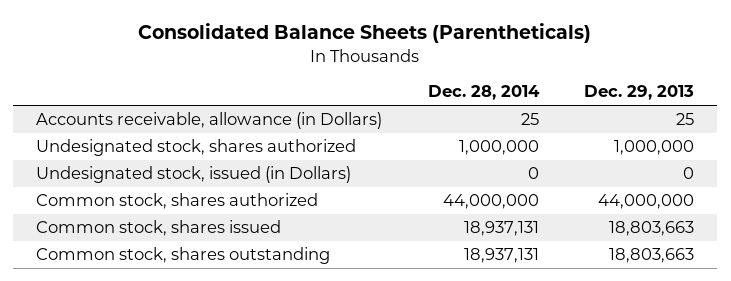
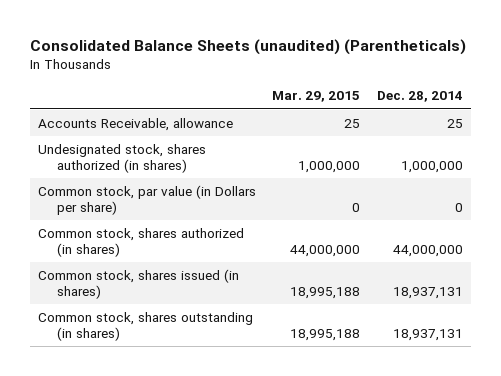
[138,23,592,44] Consolidated Balance Sheets (Parentheticals) -> [29,38,466,55] Consolidated Balance Sheets (unaudited) (Parentheticals)
[584,85,695,101] Dec. 29, 2013 -> none
none -> [272,91,361,103] Mar. 29, 2015
[36,166,352,184] Undesignated stock, issued (in Dollars) -> none
[36,112,383,130] Accounts receivable, allowance (in Dollars) -> [38,117,234,131] Accounts Receivable, allowance
[36,139,357,157] Undesignated stock, shares authorized -> [38,143,207,173] Undesignated stock, shares authorized (in shares)
none -> [38,184,257,215] Common stock, par value (in Dollars per share)
[36,193,319,210] Common stock, shares authorized -> [38,227,245,257] Common stock, shares authorized (in shares)
[36,220,282,237] Common stock, shares issued -> [38,268,240,299] Common stock, shares issued (in shares)
[36,247,331,265] Common stock, shares outstanding -> [38,311,254,341] Common stock, shares outstanding (in shares)

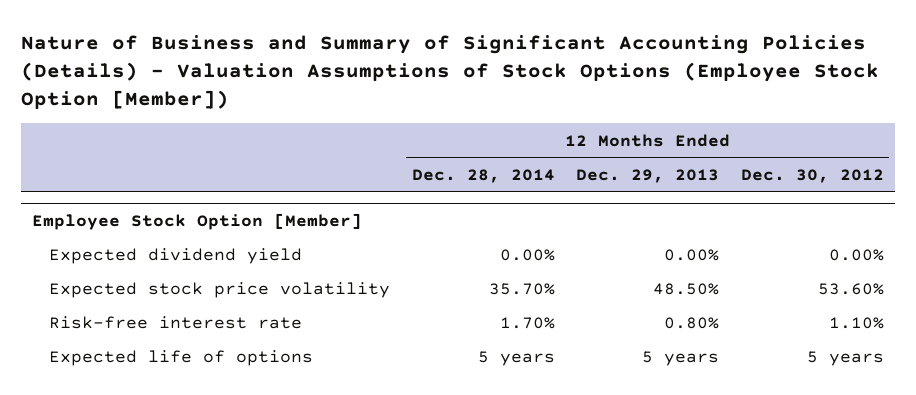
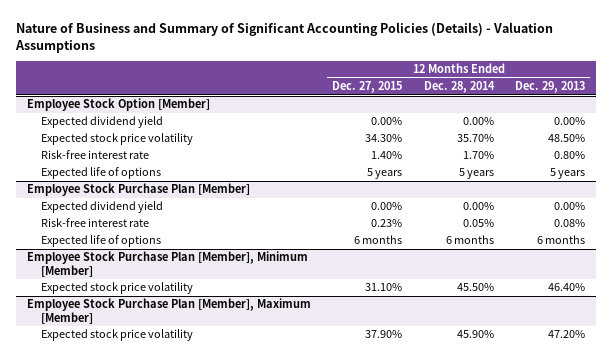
[21,35,880,110] Nature of Business and Summary of Significant Accounting Policies (Details) - Valuation Assumptions of Stock Options (Employee Stock Option [Member]) -> [14,21,553,54] Nature of Business and Summary of Significant Accounting Policies (Details) - Valuation Assumptions
[740,168,884,183] Dec. 30, 2012 -> none
none -> [332,81,403,94] Dec. 27, 2015
none -> [26,183,250,197] Employee Stock Purchase Plan [Member]
none -> [40,201,163,214] Expected dividend yield
none -> [40,218,149,228] Risk-free interest rate
none -> [40,235,161,248] Expected life of options
none -> [26,251,308,277] Employee Stock Purchase Plan [Member], Minimum [Member]
none -> [40,282,193,295] Expected stock price volatility
none -> [26,298,311,324] Employee Stock Purchase Plan [Member], Maximum [Member]
none -> [40,329,193,342] Expected stock price volatility

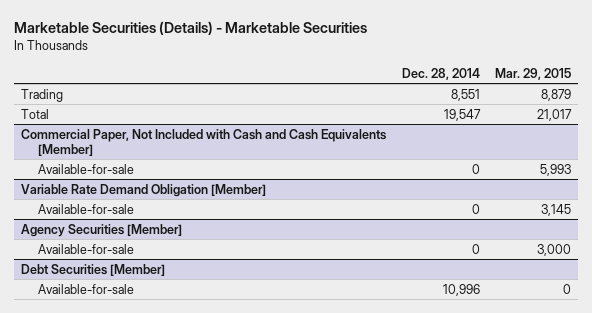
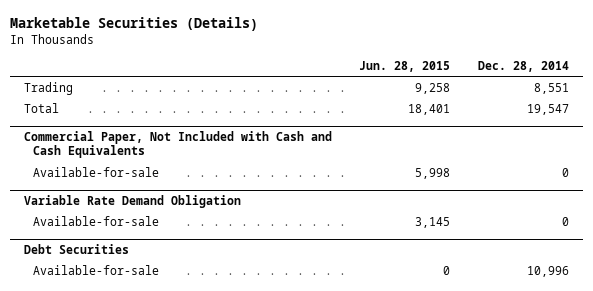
[13,21,367,36] Marketable Securities (Details) - Marketable Securities -> [9,16,258,31] Marketable Securities (Details)
[494,67,571,80] Mar. 29, 2015 -> none
none -> [359,60,451,72] Jun. 28, 2015
[38,163,135,174] Available-for-sale -> none
[21,183,267,197] Variable Rate Demand Obligation [Member] -> none
[21,128,387,156] Commercial Paper, Not Included with Cash and Cash Equivalents [Member] -> [23,130,332,159] Commercial Paper, Not Included with Cash and Cash Equivalents
[21,223,183,237] Agency Securities [Member] -> none
none -> [23,194,241,208] Variable Rate Demand Obligation
[21,263,166,276] Debt Securities [Member] -> [23,243,129,254] Debt Securities

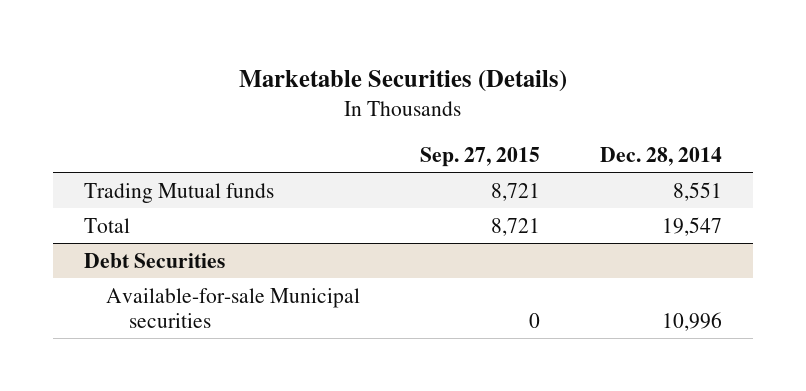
[359,60,451,72] Jun. 28, 2015 -> none
none -> [420,146,541,167] Sep. 27, 2015
[23,81,73,95] Trading -> [83,182,274,203] Trading Mutual funds
[23,130,332,159] Commercial Paper, Not Included with Cash and Cash Equivalents -> none
[32,166,159,177] Available-for-sale -> none
[23,194,241,208] Variable Rate Demand Obligation -> none
[32,215,159,226] Available-for-sale -> none
[32,264,159,275] Available-for-sale -> [106,287,361,328] Available-for-sale Municipal securities

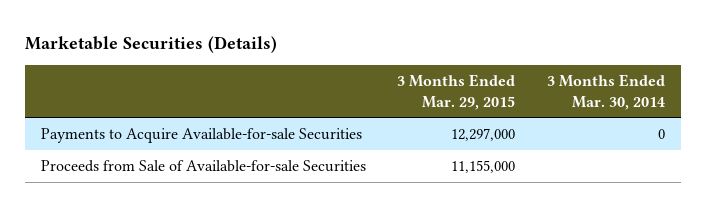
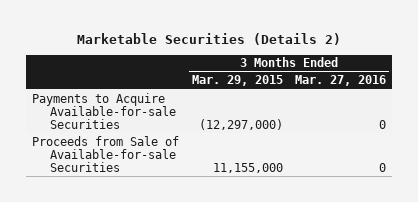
[24,36,277,54] Marketable Securities (Details) -> [77,32,342,45] Marketable Securities (Details 2)
[546,74,665,110] 3 Months Ended Mar. 30, 2014 -> none
none -> [295,75,387,87] Mar. 27, 2016
[451,128,516,142] 12,297,000 -> [198,118,283,130] (12,297,000)

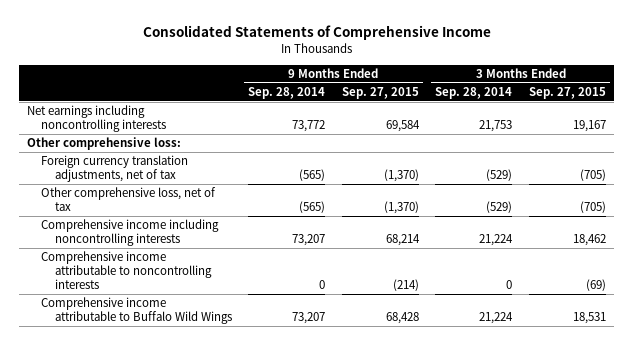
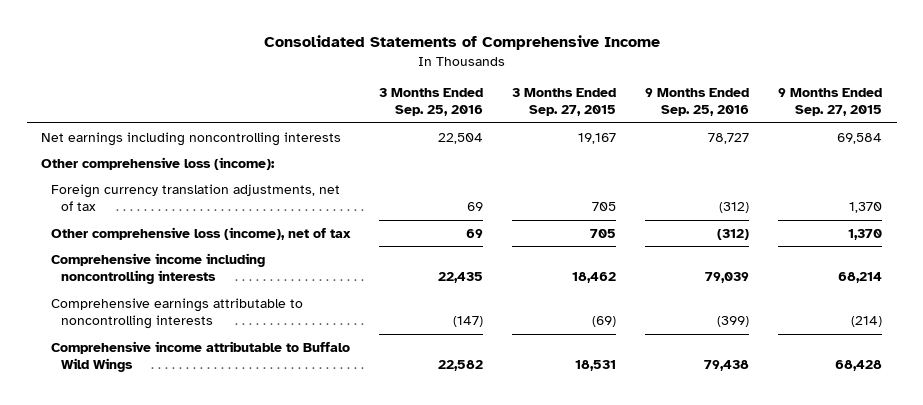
[248,86,326,99] Sep. 28, 2014 -> none
[435,86,513,99] Sep. 28, 2014 -> none
none -> [378,87,483,116] 3 Months Ended Sep. 25, 2016
none -> [645,87,750,116] 9 Months Ended Sep. 25, 2016
[27,137,182,151] Other comprehensive loss: -> [41,156,276,170] Other comprehensive loss (income):
[383,169,419,183] (1,370) -> [849,202,883,214] 1,370
[579,169,606,182] (705) -> [591,202,616,212] 705
[41,187,217,212] Other comprehensive loss, net of tax -> [50,226,351,240] Other comprehensive loss (income), net of tax
[383,201,419,215] (1,370) -> [848,228,883,240] 1,370
[579,201,606,214] (705) -> [589,228,616,238] 705
[41,251,212,289] Comprehensive income attributable to noncontrolling interests -> [50,297,303,330] Comprehensive earnings attributable to noncontrolling interests

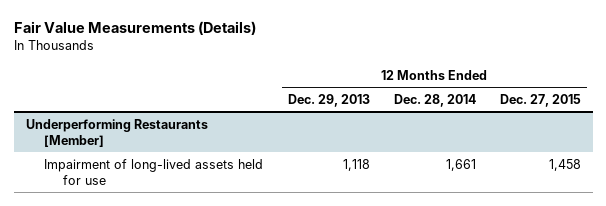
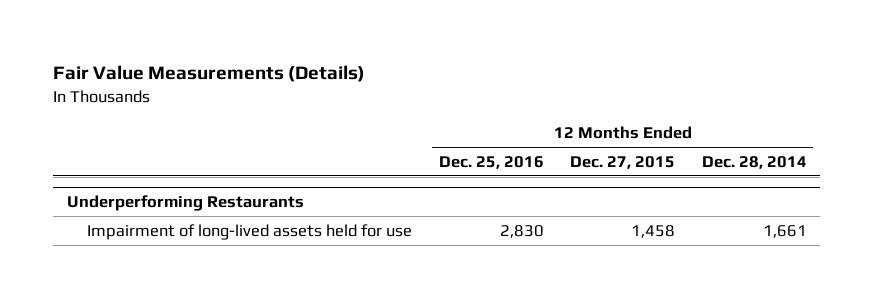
[287,94,370,108] Dec. 29, 2013 -> none
none -> [438,156,544,170] Dec. 25, 2016
[25,118,208,147] Underperforming Restaurants [Member] -> [66,195,304,212] Underperforming Restaurants

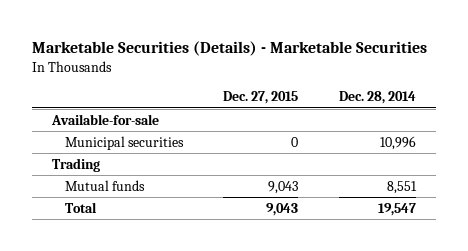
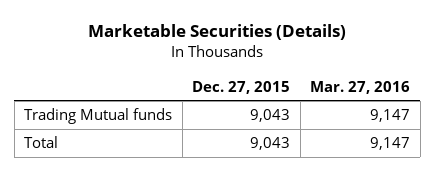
[31,41,427,57] Marketable Securities (Details) - Marketable Securities -> [88,24,347,41] Marketable Securities (Details)
[338,91,416,105] Dec. 28, 2014 -> none
none -> [310,80,411,94] Mar. 27, 2016
[50,113,159,125] Available-for-sale -> none
[65,135,185,150] Municipal securities -> none
[51,157,100,172] Trading -> none
[65,179,146,191] Mutual funds -> [24,108,173,125] Trading Mutual funds

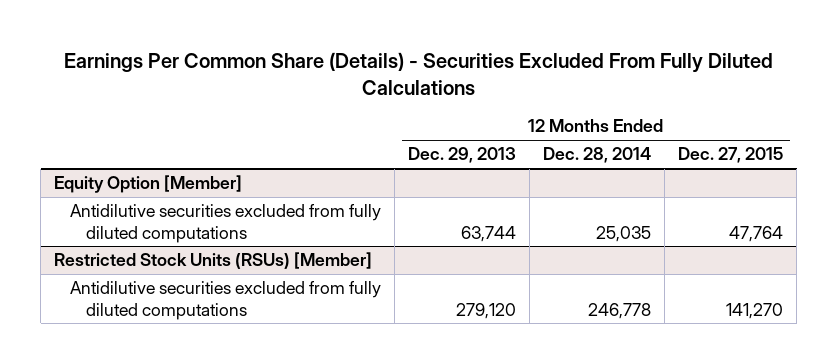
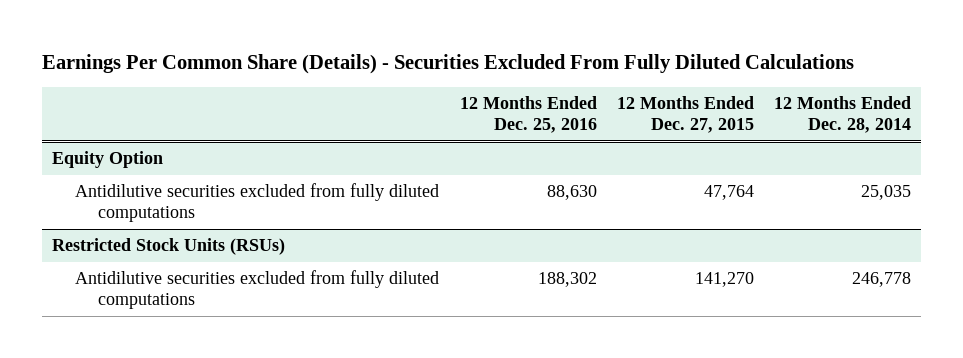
[408,147,517,164] Dec. 29, 2013 -> none
none -> [459,96,597,134] 12 Months Ended Dec. 25, 2016
[54,175,243,194] Equity Option [Member] -> [51,151,163,169] Equity Option
[54,252,373,270] Restricted Stock Units (RSUs) [Member] -> [51,238,285,256] Restricted Stock Units (RSUs)

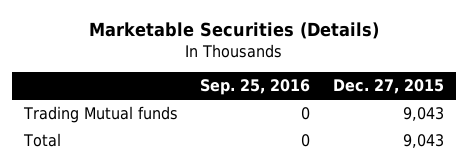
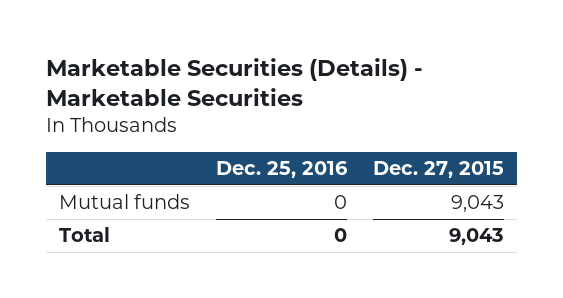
[88,22,379,40] Marketable Securities (Details) -> [45,57,423,107] Marketable Securities (Details) - Marketable Securities
[200,79,311,96] Sep. 25, 2016 -> none
none -> [215,160,348,178] Dec. 25, 2016
[22,105,178,123] Trading Mutual funds -> [58,194,190,210] Mutual funds

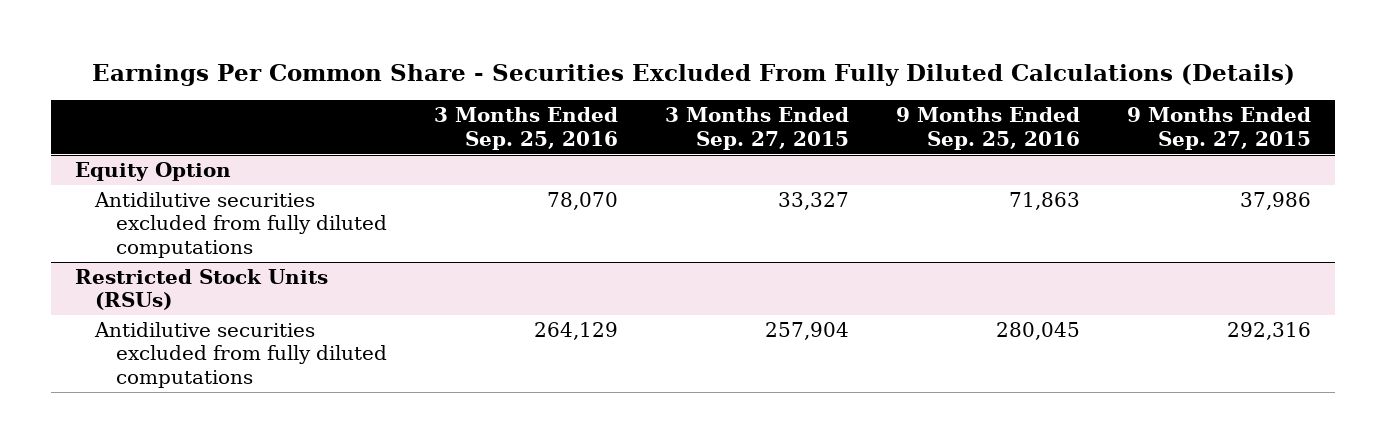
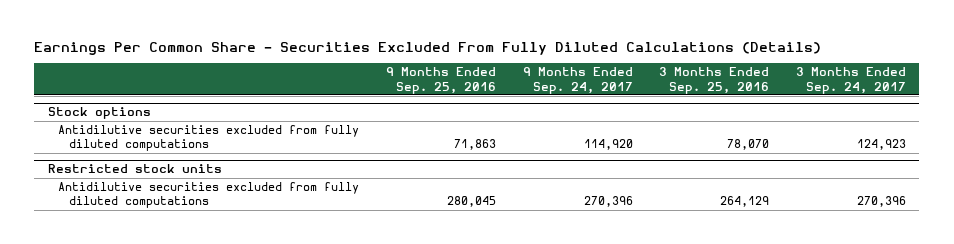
[664,107,849,150] 3 Months Ended Sep. 27, 2015 -> none
[1127,107,1312,150] 9 Months Ended Sep. 27, 2015 -> none
none -> [522,67,633,94] 9 Months Ended Sep. 24, 2017
none -> [795,67,906,94] 3 Months Ended Sep. 24, 2017
[74,161,231,181] Equity Option -> [47,107,151,120] Stock options
[74,268,328,311] Restricted Stock Units (RSUs) -> [47,164,222,174] Restricted stock units

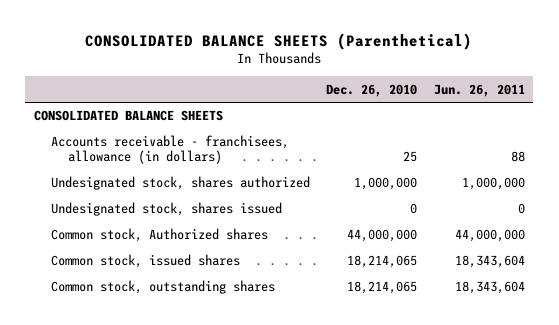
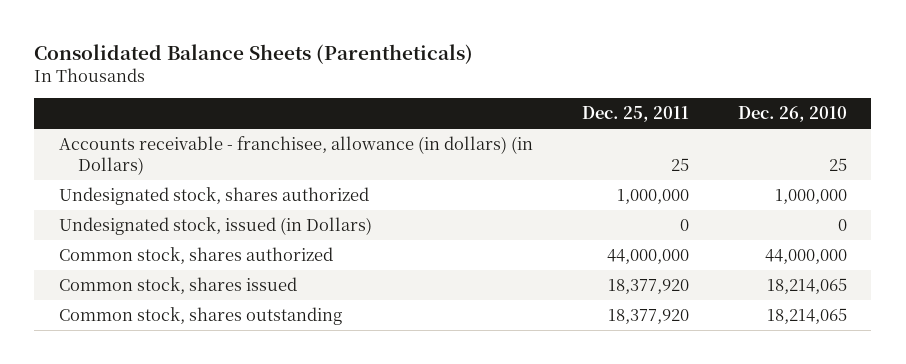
[85,32,473,50] CONSOLIDATED BALANCE SHEETS (Parenthetical) -> [34,43,474,64] Consolidated Balance Sheets (Parentheticals)
[433,83,525,97] Jun. 26, 2011 -> none
none -> [581,106,689,123] Dec. 25, 2011
[33,110,223,122] CONSOLIDATED BALANCE SHEETS -> none
[50,135,289,165] Accounts receivable - franchisees, allowance (in dollars) -> [58,136,533,175] Accounts receivable - franchisee, allowance (in dollars) (in Dollars)
[50,202,282,217] Undesignated stock, shares issued -> [58,217,372,236] Undesignated stock, issued (in Dollars)
[50,228,268,243] Common stock, Authorized shares -> [58,247,333,265] Common stock, shares authorized
[50,254,240,269] Common stock, issued shares -> [58,277,297,295] Common stock, shares issued
[50,280,275,295] Common stock, outstanding shares -> [58,307,342,326] Common stock, shares outstanding

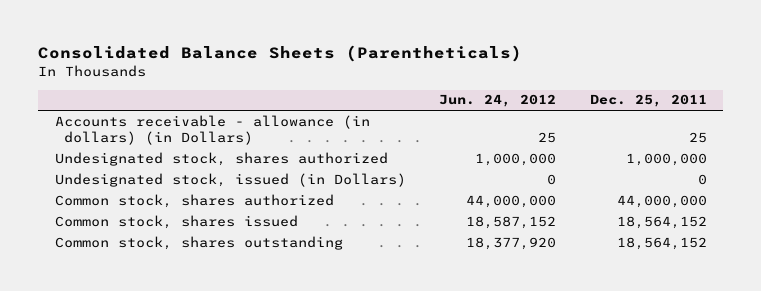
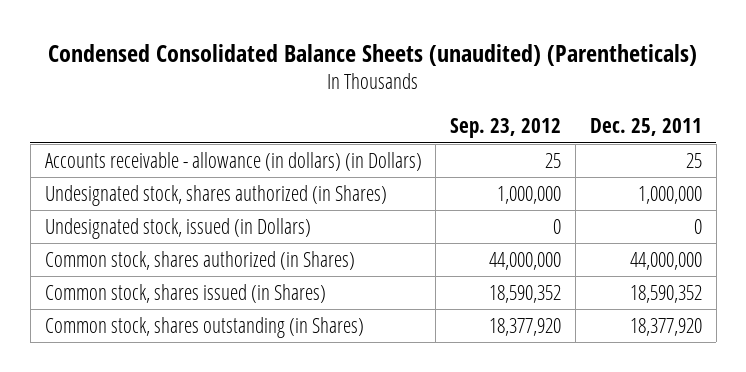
[37,45,522,63] Consolidated Balance Sheets (Parentheticals) -> [48,43,698,66] Condensed Consolidated Balance Sheets (unaudited) (Parentheticals)
[439,94,557,108] Jun. 24, 2012 -> none
none -> [450,118,562,139] Sep. 23, 2012
[54,151,388,166] Undesignated stock, shares authorized -> [44,184,387,206] Undesignated stock, shares authorized (in Shares)
[54,193,334,208] Common stock, shares authorized -> [44,250,355,270] Common stock, shares authorized (in Shares)
[54,214,298,229] Common stock, shares issued -> [44,283,326,303] Common stock, shares issued (in Shares)
[616,215,707,229] 18,564,152 -> [629,284,702,303] 18,590,352
[54,235,343,250] Common stock, shares outstanding -> [44,316,364,338] Common stock, shares outstanding (in Shares)
[616,236,707,250] 18,564,152 -> [629,317,702,336] 18,377,920

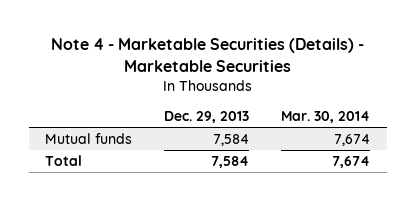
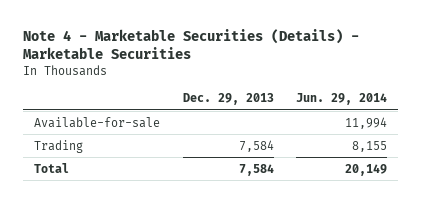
[281,110,371,123] Mar. 30, 2014 -> none
none -> [296,93,388,106] Jun. 29, 2014
none -> [34,116,161,128] Available-for-sale
[44,133,132,145] Mutual funds -> [34,139,84,153] Trading

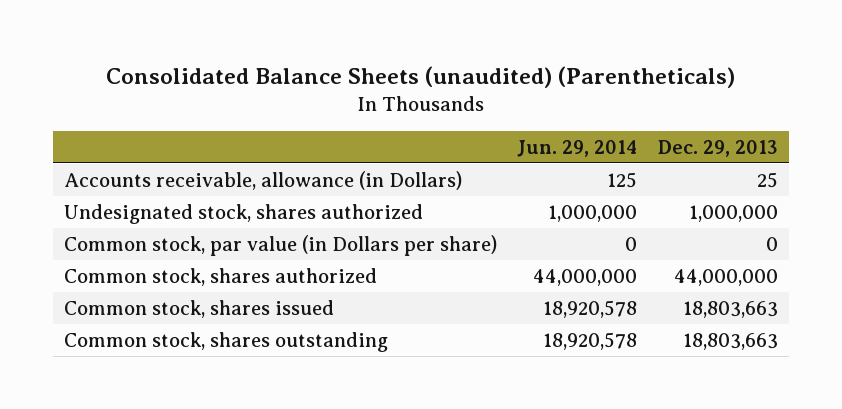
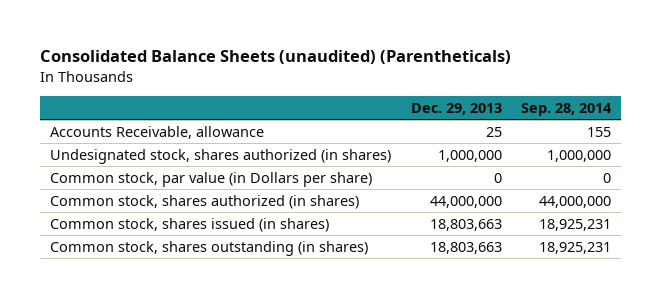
[517,139,638,157] Jun. 29, 2014 -> none
none -> [521,102,613,116] Sep. 28, 2014
[63,170,462,190] Accounts receivable, allowance (in Dollars) -> [49,125,264,139] Accounts Receivable, allowance
[63,203,423,224] Undesignated stock, shares authorized -> [49,148,391,164] Undesignated stock, shares authorized (in shares)
[63,267,377,286] Common stock, shares authorized -> [49,194,359,209] Common stock, shares authorized (in shares)
[63,299,334,318] Common stock, shares issued -> [49,217,329,232] Common stock, shares issued (in shares)
[63,331,388,352] Common stock, shares outstanding -> [49,240,368,256] Common stock, shares outstanding (in shares)

